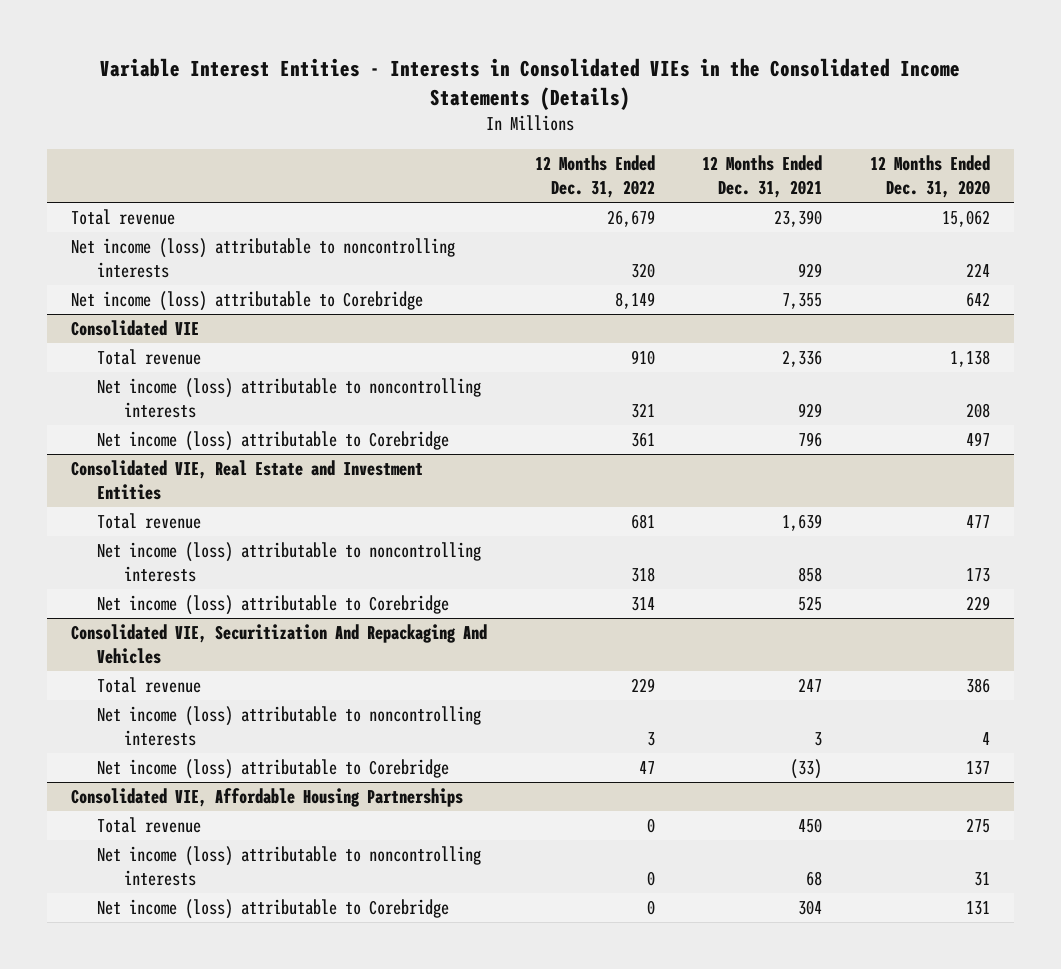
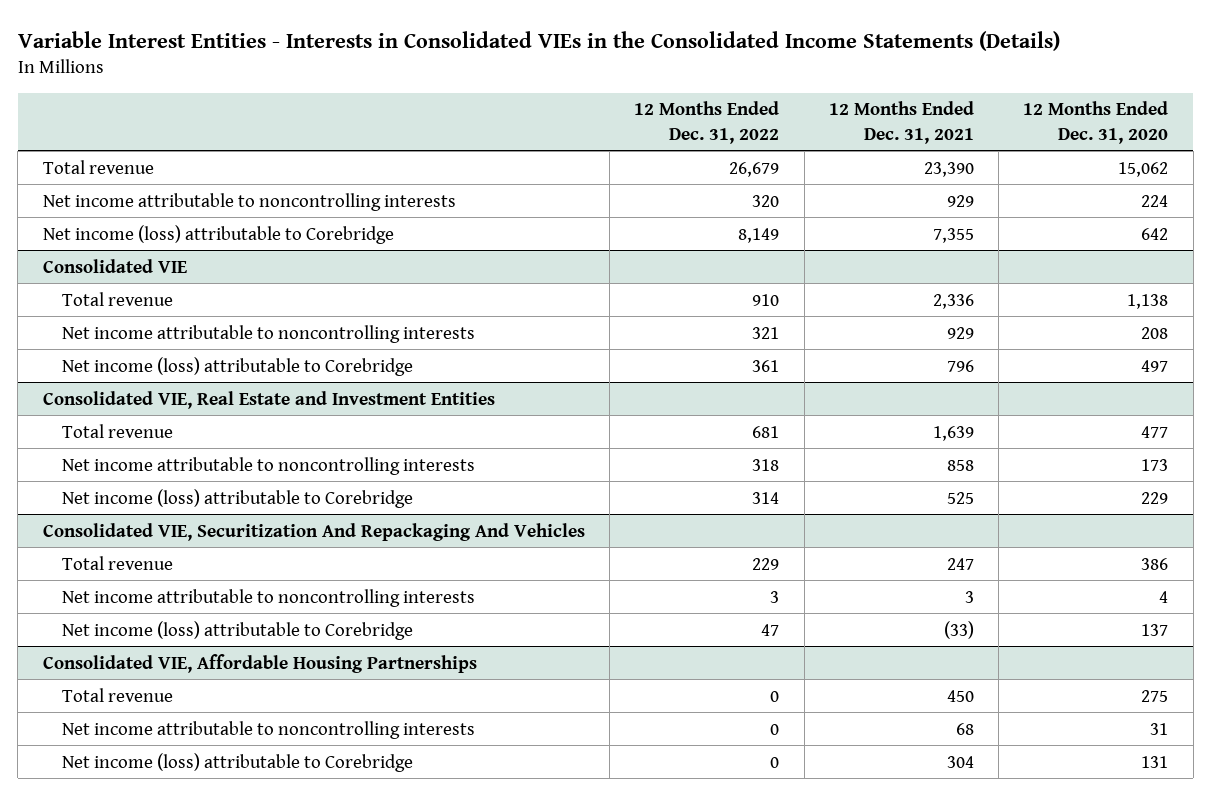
[70,238,455,279] Net income (loss) attributable to noncontrolling interests -> [42,192,456,211] Net income attributable to noncontrolling interests
[97,378,482,419] Net income (loss) attributable to noncontrolling interests -> [61,324,475,343] Net income attributable to noncontrolling interests
[97,542,482,583] Net income (loss) attributable to noncontrolling interests -> [61,456,475,475] Net income attributable to noncontrolling interests
[97,706,482,747] Net income (loss) attributable to noncontrolling interests -> [61,588,475,607] Net income attributable to noncontrolling interests
[97,846,482,887] Net income (loss) attributable to noncontrolling interests -> [61,720,475,739] Net income attributable to noncontrolling interests

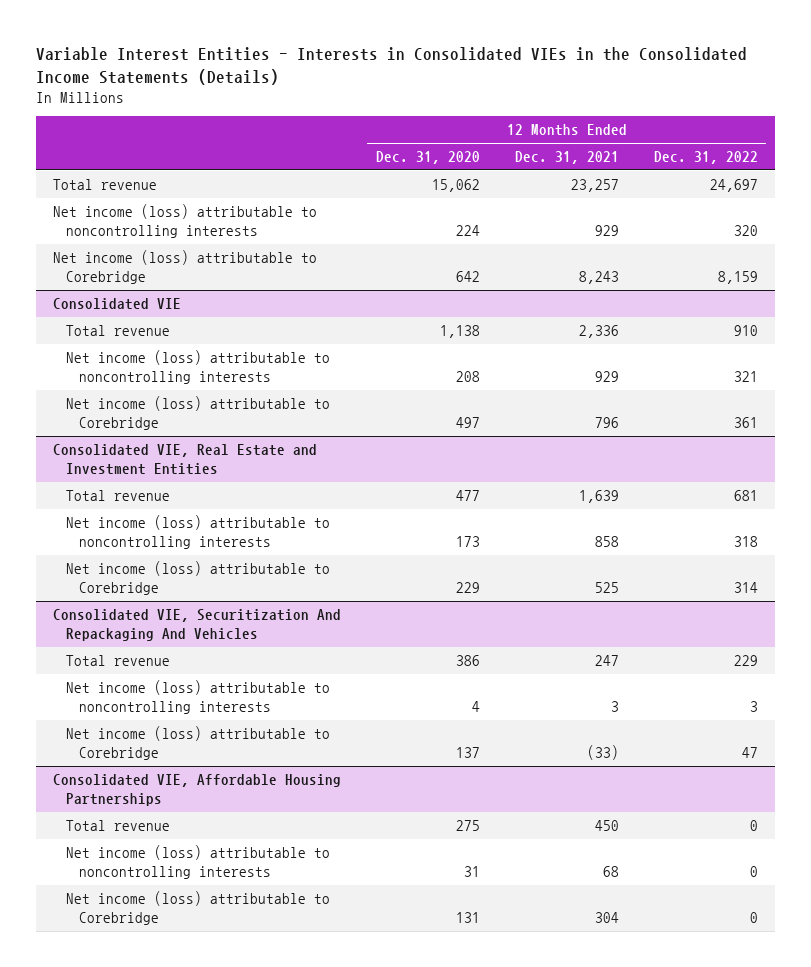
[729,161,780,177] 26,679 -> [709,179,758,193] 24,697
[923,161,974,177] 23,390 -> [570,179,619,193] 23,257
[42,192,456,211] Net income attributable to noncontrolling interests -> [53,204,318,238] Net income (loss) attributable to noncontrolling interests
[738,227,780,243] 8,149 -> [717,270,758,284] 8,159
[932,227,974,243] 7,355 -> [578,270,619,284] 8,243
[61,324,475,343] Net income attributable to noncontrolling interests -> [66,350,331,384] Net income (loss) attributable to noncontrolling interests
[61,456,475,475] Net income attributable to noncontrolling interests -> [66,515,331,549] Net income (loss) attributable to noncontrolling interests
[61,588,475,607] Net income attributable to noncontrolling interests -> [66,680,331,714] Net income (loss) attributable to noncontrolling interests
[61,720,475,739] Net income attributable to noncontrolling interests -> [66,845,331,879] Net income (loss) attributable to noncontrolling interests

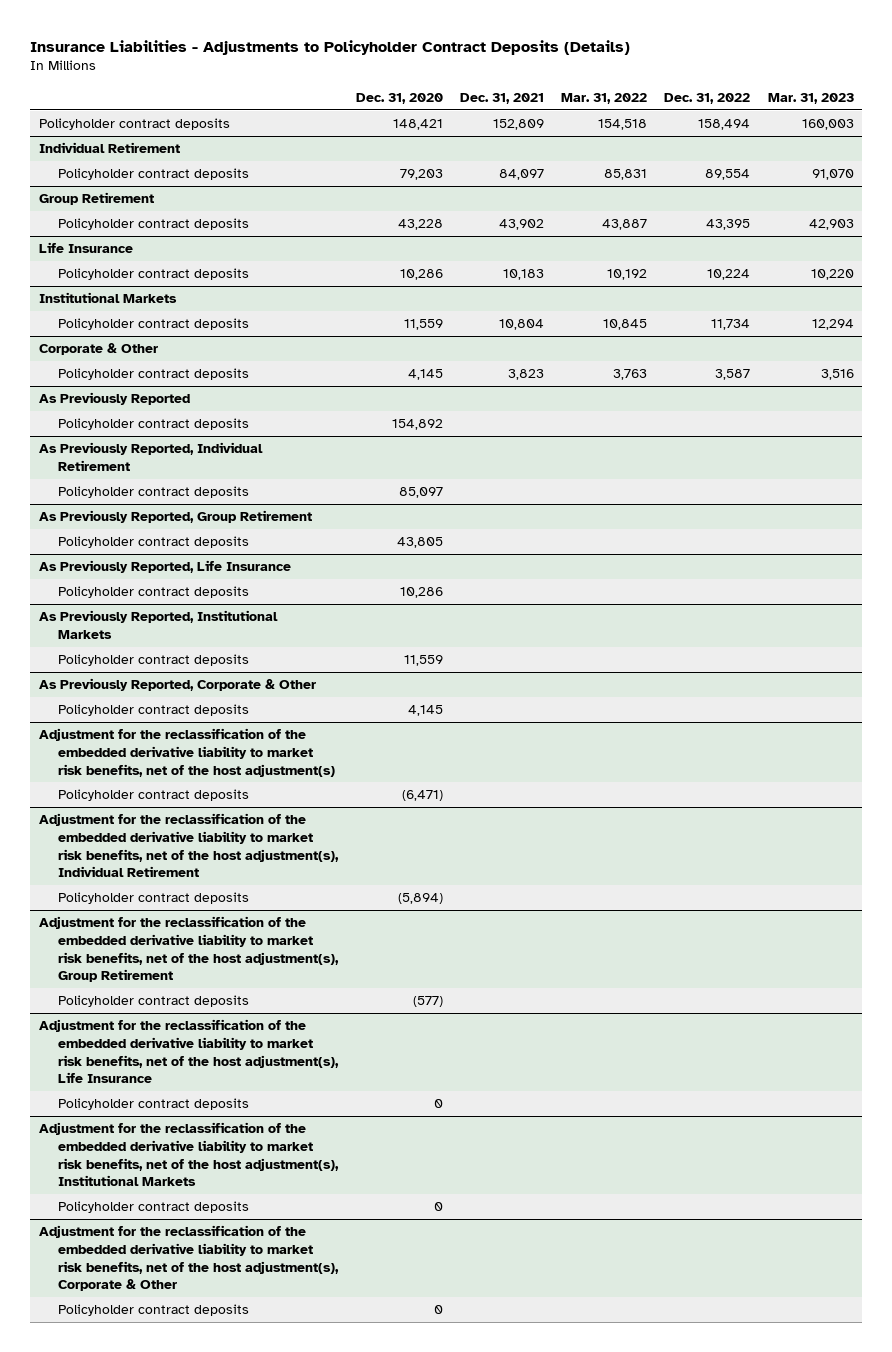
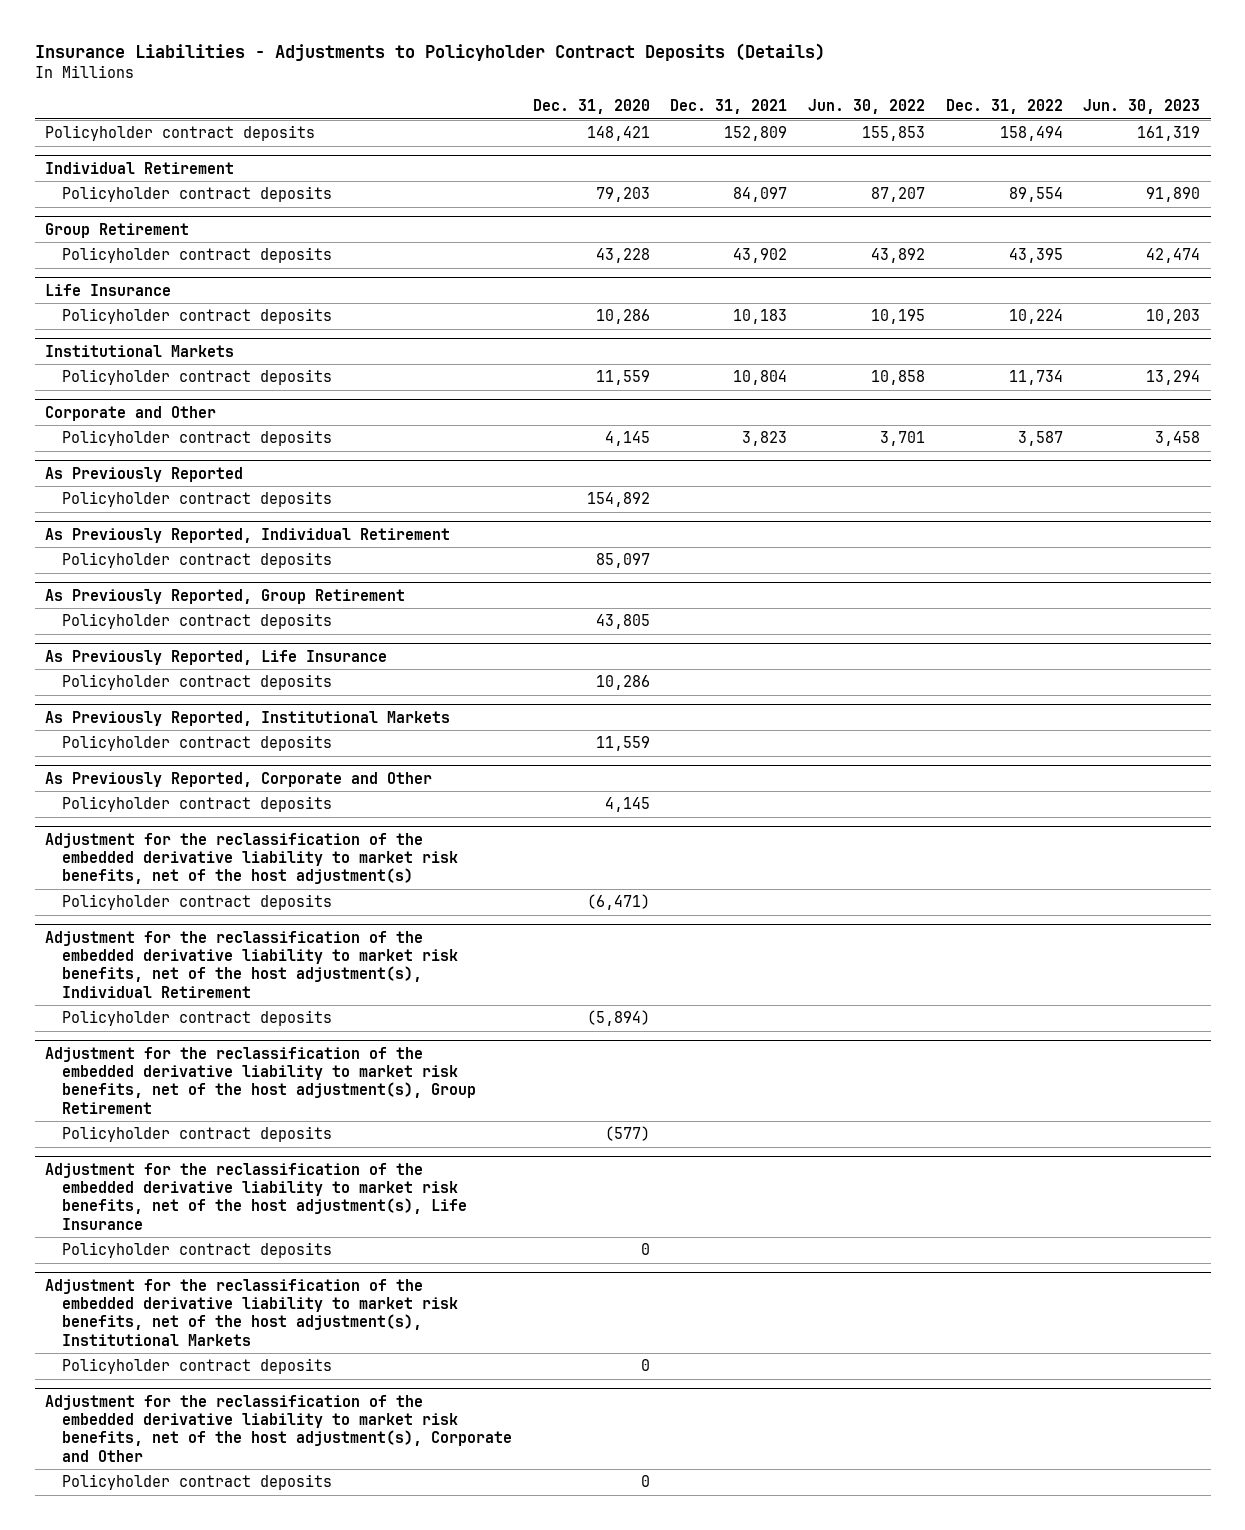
[561,92,648,104] Mar. 31, 2022 -> none
[767,92,854,104] Mar. 31, 2023 -> none
none -> [808,99,926,115] Jun. 30, 2022
none -> [1083,99,1201,115] Jun. 30, 2023
[38,343,158,356] Corporate & Other -> [44,405,216,421] Corporate and Other
[38,678,316,692] As Previously Reported, Corporate & Other -> [44,771,432,787] As Previously Reported, Corporate and Other
[38,1225,340,1292] Adjustment for the reclassification of the embedded derivative liability to market risk benefits, net of the host adjustment(s), Corporate & Other -> [44,1394,512,1462] Adjustment for the reclassification of the embedded derivative liability to market risk benefits, net of the host adjustment(s), Corporate and Other

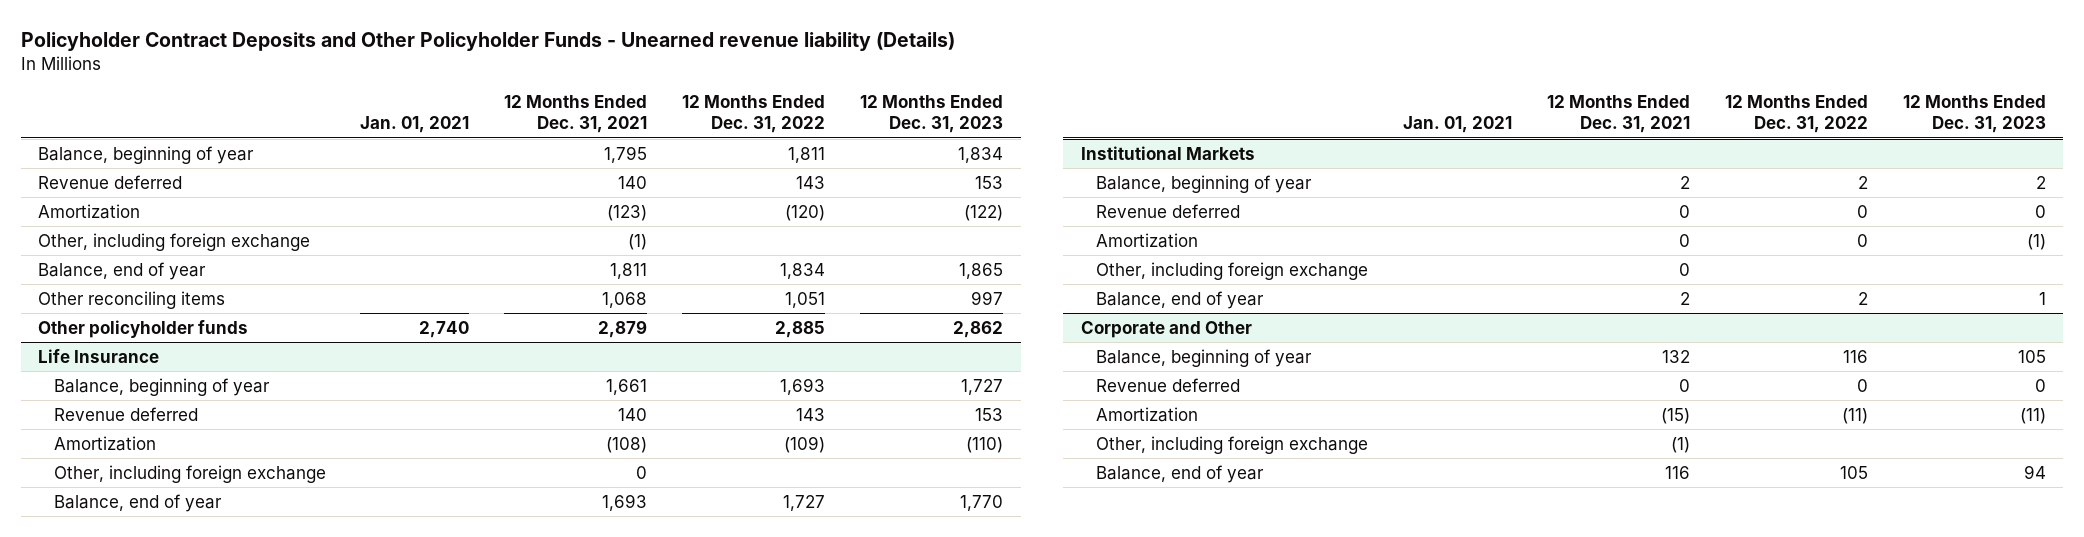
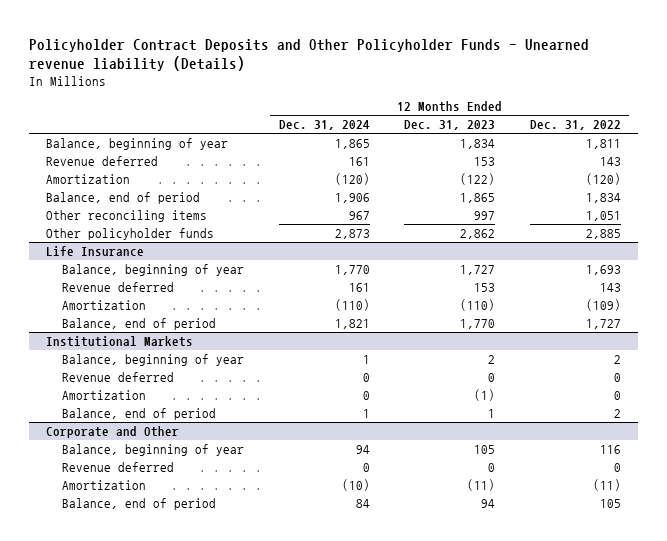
[360,116,470,134] Jan. 01, 2021 -> none
[504,95,648,134] 12 Months Ended Dec. 31, 2021 -> none
none -> [278,120,370,131] Dec. 31, 2024
[38,232,311,251] Other, including foreign exchange -> none
[38,261,207,280] Balance, end of year -> [46,192,201,205] Balance, end of period
[53,464,326,483] Other, including foreign exchange -> none
[53,493,222,512] Balance, end of year -> [62,318,217,331] Balance, end of period
[1096,261,1369,280] Other, including foreign exchange -> none
[1096,290,1265,309] Balance, end of year -> [62,408,217,421] Balance, end of period
[1096,435,1369,454] Other, including foreign exchange -> none
[1096,464,1265,483] Balance, end of year -> [62,498,217,511] Balance, end of period

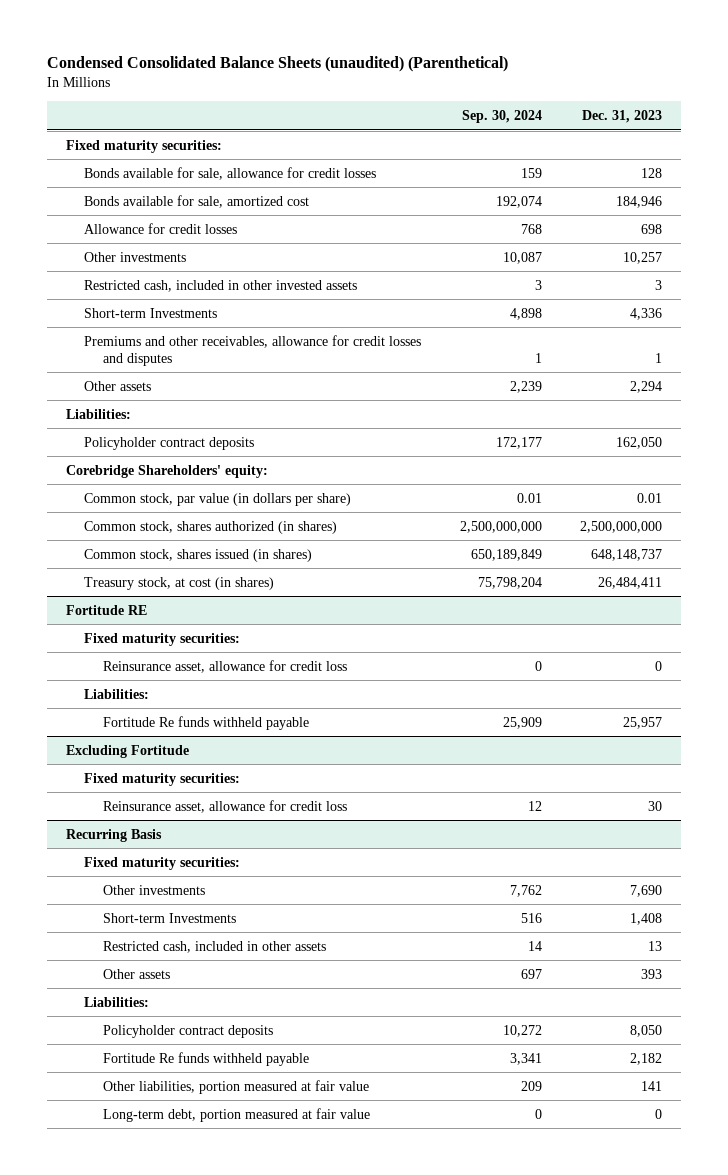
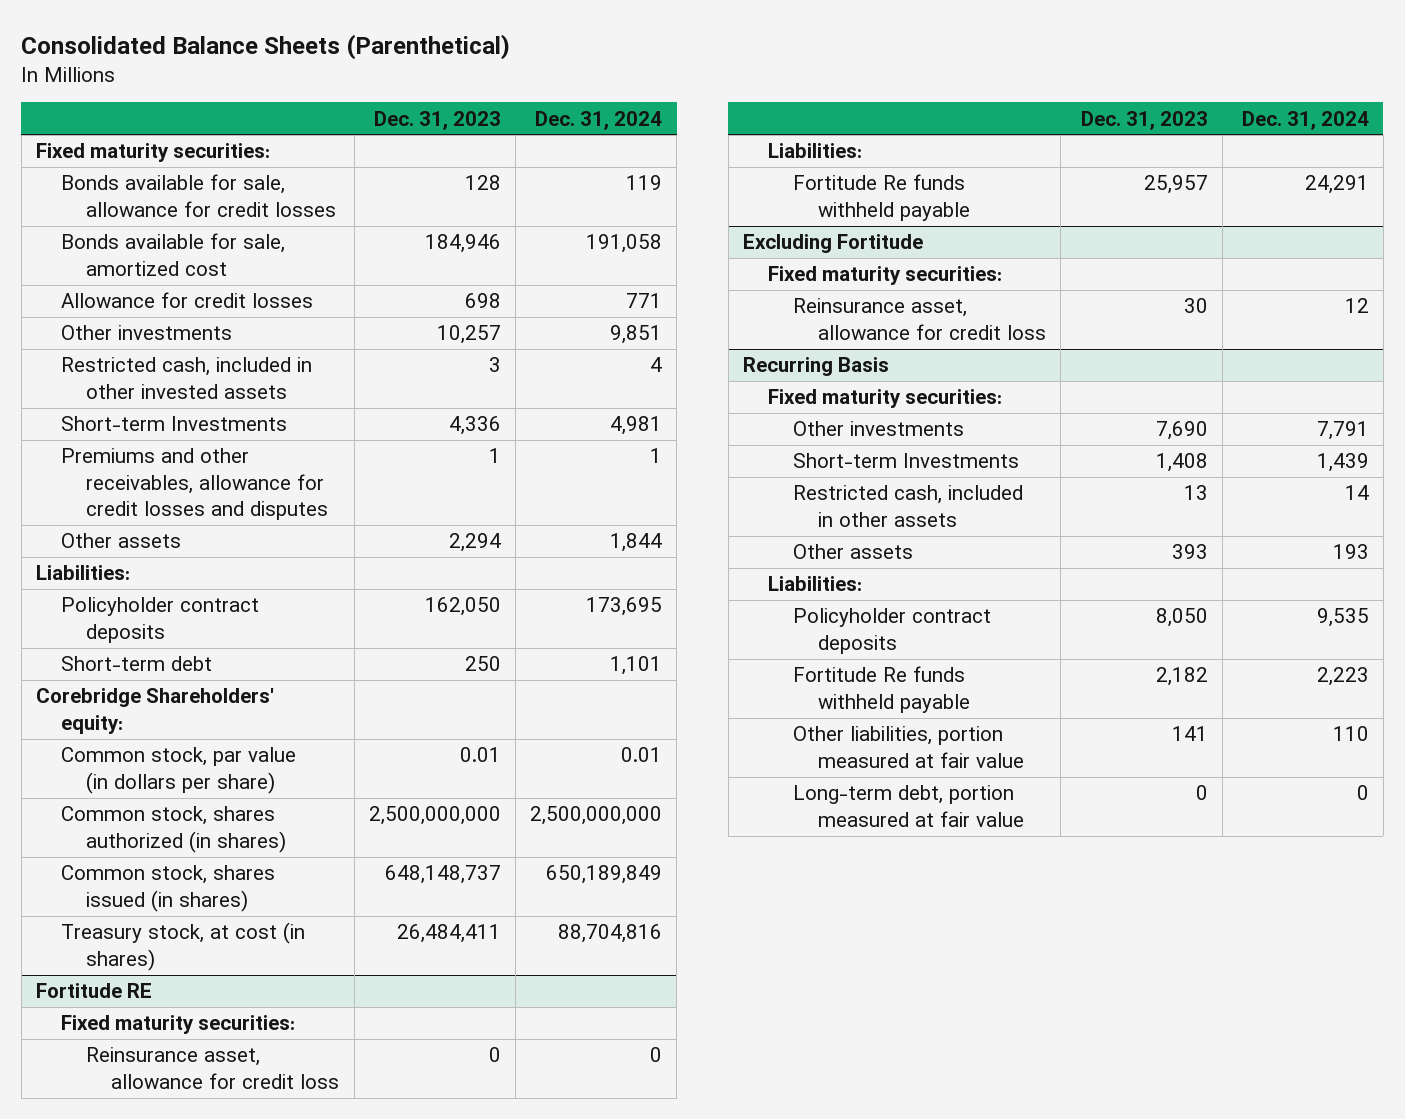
[46,56,508,73] Condensed Consolidated Balance Sheets (unaudited) (Parenthetical) -> [21,33,511,60] Consolidated Balance Sheets (Parenthetical)
[461,110,542,124] Sep. 30, 2024 -> none
none -> [534,110,662,130] Dec. 31, 2024
none -> [61,656,213,672] Short-term debt

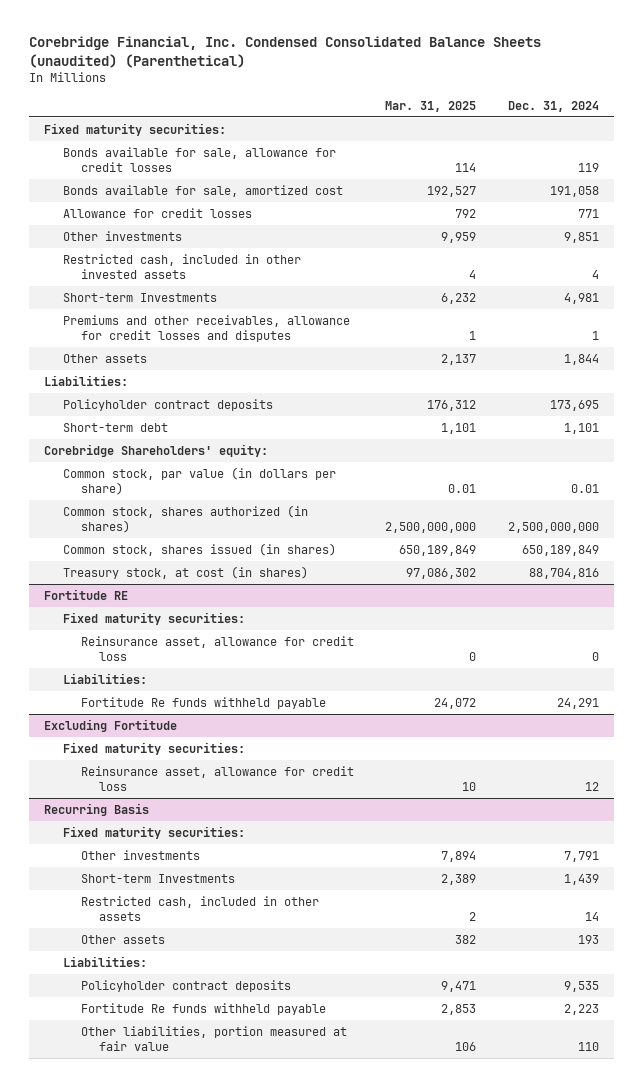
[21,33,511,60] Consolidated Balance Sheets (Parenthetical) -> [28,36,541,68] Corebridge Financial, Inc. Condensed Consolidated Balance Sheets (unaudited) (Parenthetical)
[373,110,501,130] Dec. 31, 2023 -> none
none -> [385,100,477,112] Mar. 31, 2025
[793,785,1025,827] Long-term debt, portion measured at fair value -> none

